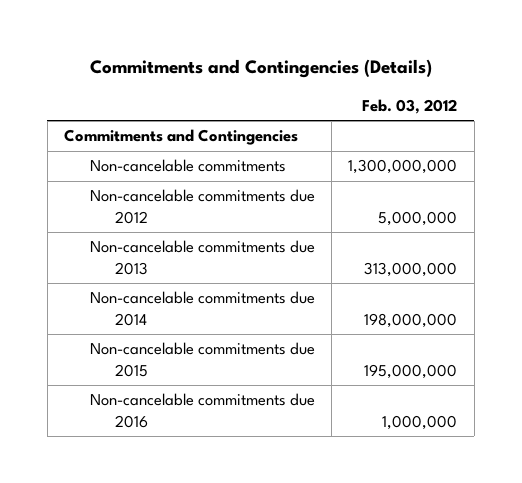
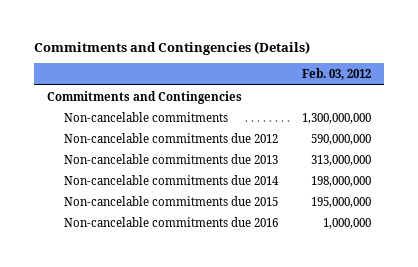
[378,210,458,226] 5,000,000 -> [311,133,372,145] 590,000,000

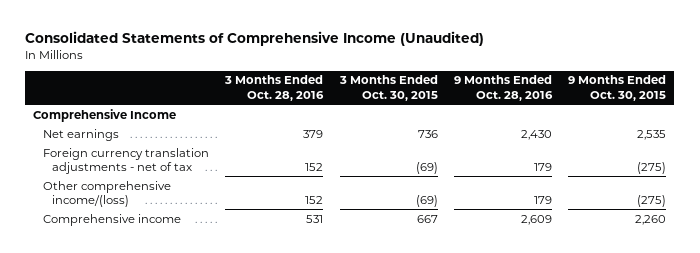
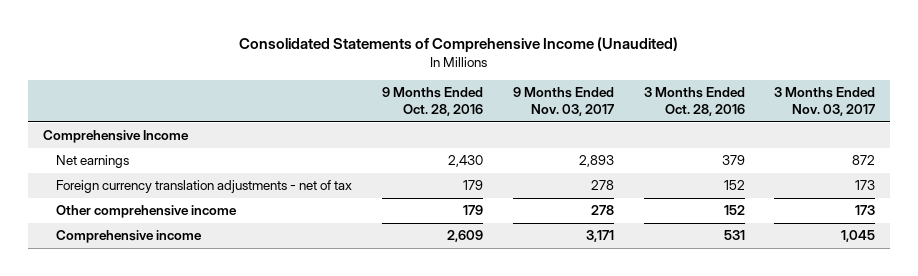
[338,75,438,101] 3 Months Ended Oct. 30, 2015 -> none
[568,75,667,101] 9 Months Ended Oct. 30, 2015 -> none
none -> [512,87,614,117] 9 Months Ended Nov. 03, 2017
none -> [774,87,876,117] 3 Months Ended Nov. 03, 2017
[42,180,171,207] Other comprehensive income/(loss) -> [56,205,238,219] Other comprehensive income

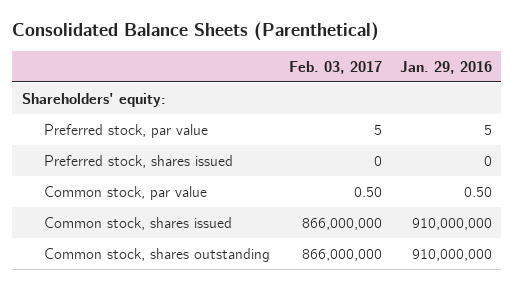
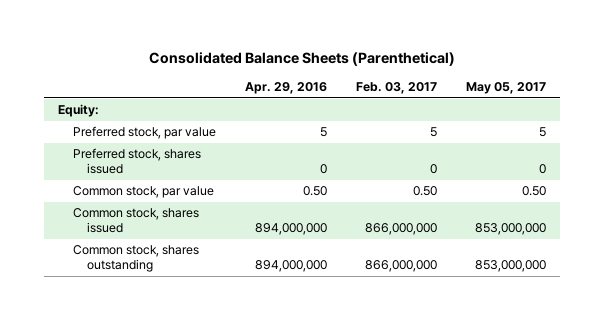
[400,60,493,74] Jan. 29, 2016 -> none
none -> [244,82,327,95] Apr. 29, 2016
none -> [465,82,546,95] May 05, 2017
[21,92,166,107] Shareholders' equity: -> [58,104,100,118] Equity:

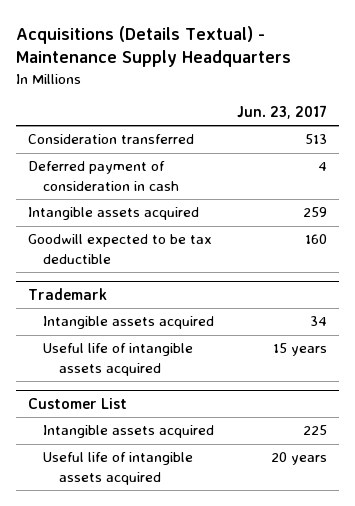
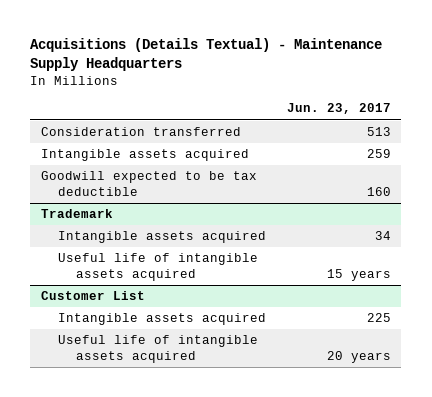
[27,161,180,191] Deferred payment of consideration in cash -> none

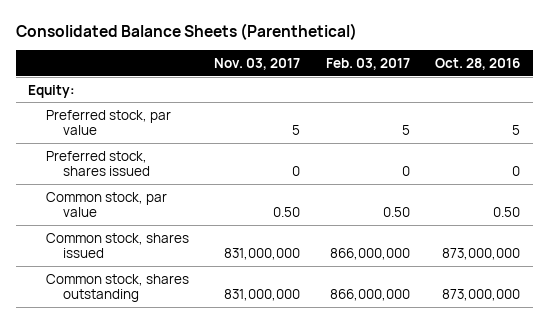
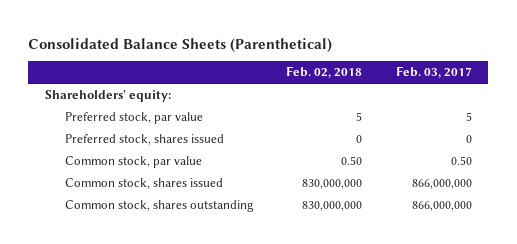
[214,57,301,70] Nov. 03, 2017 -> none
[435,57,521,70] Oct. 28, 2016 -> none
none -> [286,66,363,79] Feb. 02, 2018
[28,84,76,98] Equity: -> [45,89,172,102] Shareholders' equity:

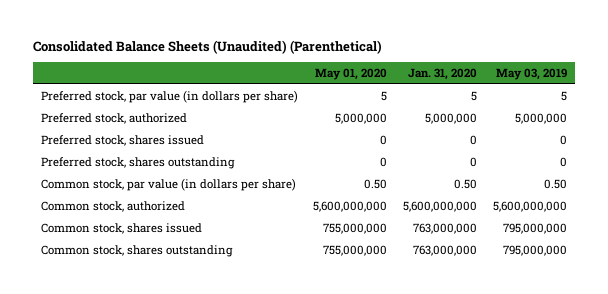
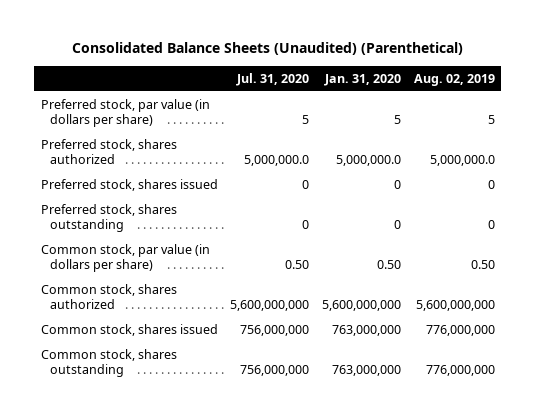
[315,68,388,81] May 01, 2020 -> none
[495,68,567,81] May 03, 2019 -> none
none -> [236,72,310,86] Jul. 31, 2020
none -> [413,73,495,86] Aug. 02, 2019
[40,112,187,124] Preferred stock, authorized -> [40,138,177,165] Preferred stock, shares authorized
[425,112,478,124] 5,000,000 -> [336,155,402,167] 5,000,000.0
[40,200,185,212] Common stock, authorized -> [40,283,177,310] Common stock, shares authorized

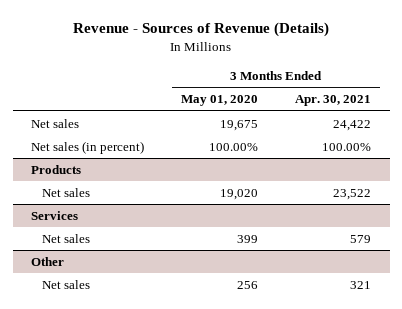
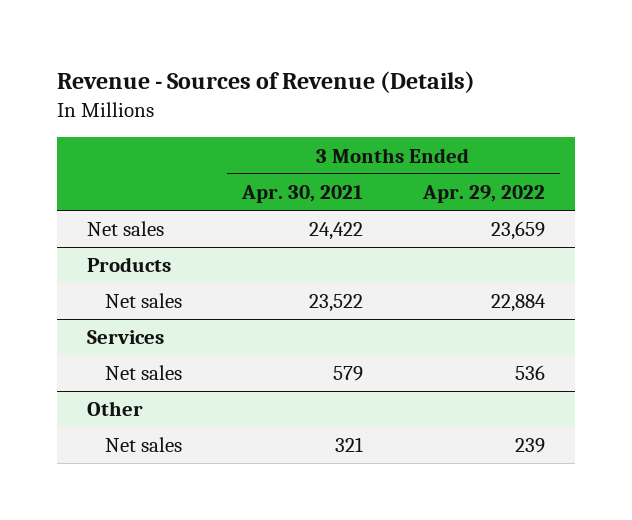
[181,95,259,107] May 01, 2020 -> none
none -> [421,184,545,203] Apr. 29, 2022
[31,140,145,154] Net sales (in percent) -> none

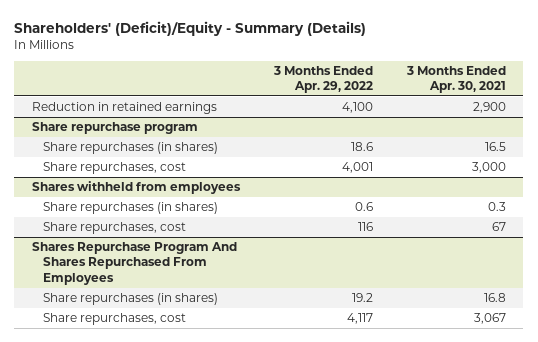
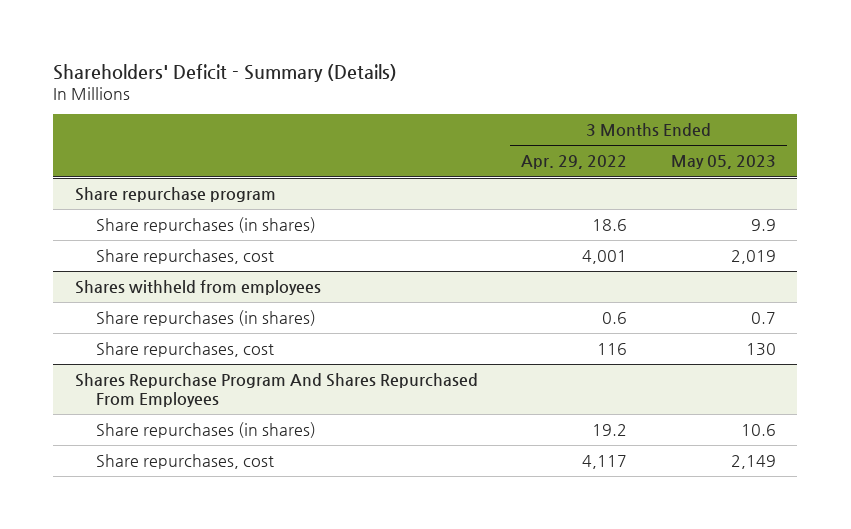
[14,20,367,36] Shareholders' (Deficit)/Equity - Summary (Details) -> [53,63,398,82] Shareholders' Deficit - Summary (Details)
[406,65,507,93] 3 Months Ended Apr. 30, 2021 -> none
none -> [670,155,776,170] May 05, 2023
[31,102,217,115] Reduction in retained earnings -> none

